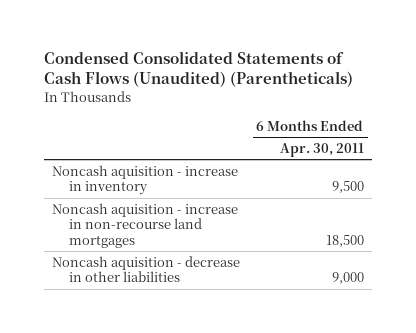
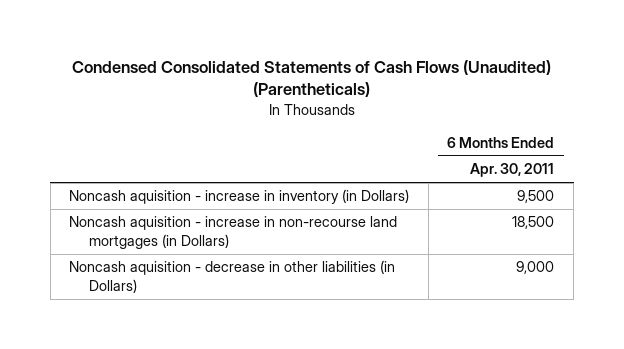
[52,164,239,196] Noncash aquisition - increase in inventory -> [69,189,410,205] Noncash aquisition - increase in inventory (in Dollars)
[52,202,239,248] Noncash aquisition - increase in non-recourse land mortgages -> [69,216,398,249] Noncash aquisition - increase in non-recourse land mortgages (in Dollars)
[52,255,241,283] Noncash aquisition - decrease in other liabilities -> [69,260,396,293] Noncash aquisition - decrease in other liabilities (in Dollars)

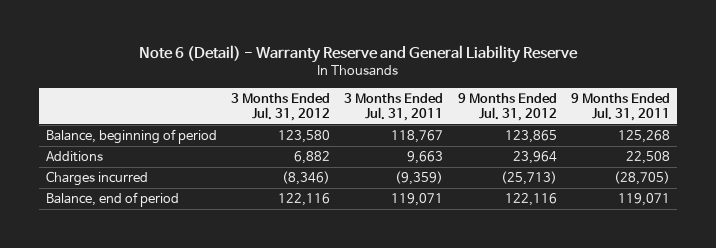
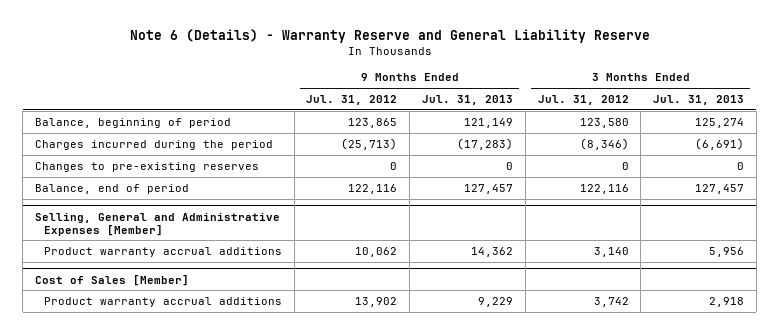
[138,45,578,64] Note 6 (Detail) - Warranty Reserve and General Liability Reserve -> [129,29,650,44] Note 6 (Details) - Warranty Reserve and General Liability Reserve
[344,92,444,121] 3 Months Ended Jul. 31, 2011 -> none
[570,92,670,121] 9 Months Ended Jul. 31, 2011 -> none
none -> [421,95,513,106] Jul. 31, 2013
none -> [653,95,745,106] Jul. 31, 2013
[46,150,104,162] Additions -> none
[46,170,149,186] Charges incurred -> [35,139,274,150] Charges incurred during the period
none -> [35,161,260,172] Changes to pre-existing reserves
none -> [35,212,281,236] Selling, General and Administrative Expenses [Member]
none -> [43,246,282,257] Product warranty accrual additions
none -> [35,274,190,286] Cost of Sales [Member]
none -> [43,296,282,307] Product warranty accrual additions

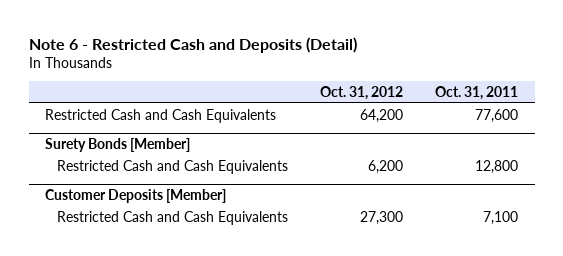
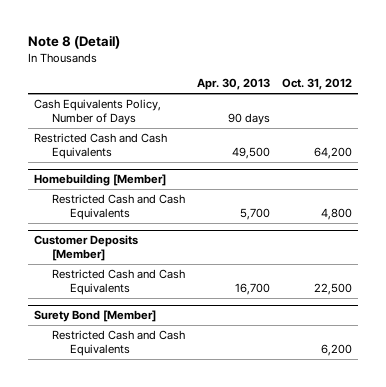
[28,36,357,53] Note 6 - Restricted Cash and Deposits (Detail) -> [28,35,121,50] Note 8 (Detail)
[435,85,519,100] Oct. 31, 2011 -> none
none -> [197,78,271,91] Apr. 30, 2013
none -> [34,99,162,126] Cash Equivalents Policy, Number of Days
[45,137,191,152] Surety Bonds [Member] -> none
none -> [34,174,167,187] Homebuilding [Member]
[367,159,403,174] 6,200 -> [321,208,353,221] 4,800
[359,210,403,225] 27,300 -> [314,283,353,296] 22,500
none -> [34,310,157,323] Surety Bond [Member]
none -> [52,330,186,357] Restricted Cash and Cash Equivalents

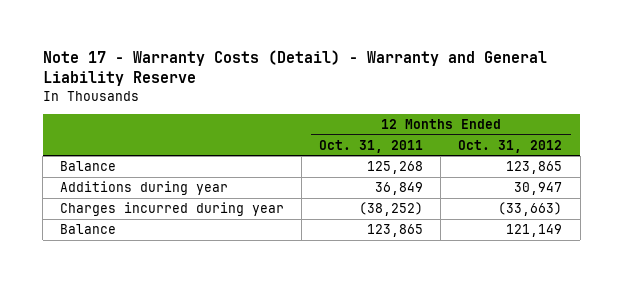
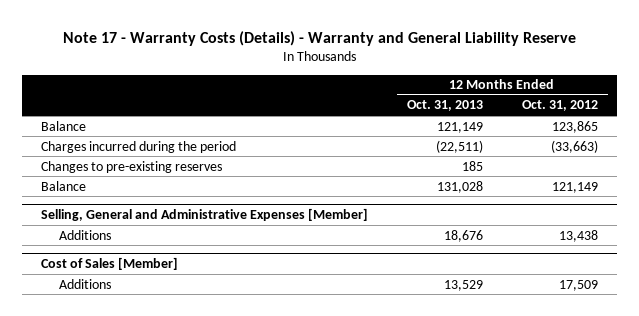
[42,49,547,87] Note 17 - Warranty Costs (Detail) - Warranty and General Liability Reserve -> [62,30,576,46] Note 17 - Warranty Costs (Details) - Warranty and General Liability Reserve
[319,139,424,153] Oct. 31, 2011 -> none
none -> [407,100,484,112] Oct. 31, 2013
[60,181,229,196] Additions during year -> none
[60,202,285,217] Charges incurred during year -> [41,140,237,153] Charges incurred during the period
none -> [41,160,223,173] Changes to pre-existing reserves
none -> [41,207,369,221] Selling, General and Administrative Expenses [Member]
none -> [58,229,111,240] Additions
none -> [41,256,179,270] Cost of Sales [Member]
none -> [58,278,111,289] Additions

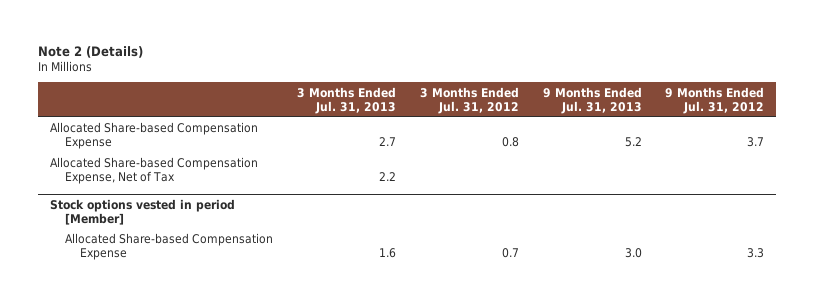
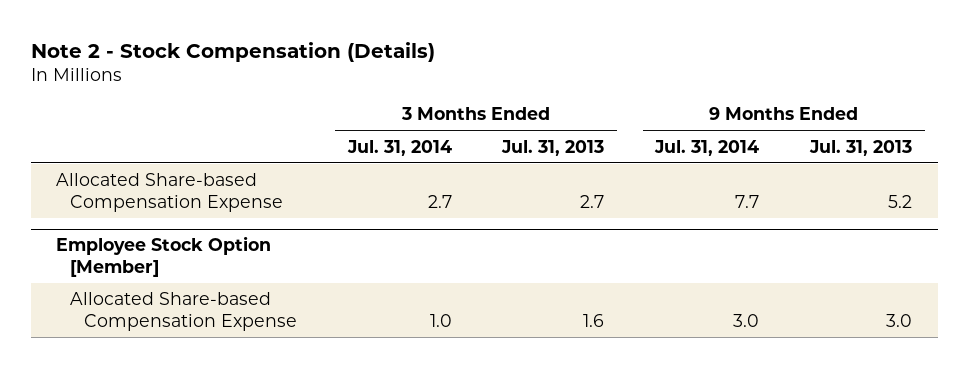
[38,45,144,58] Note 2 (Details) -> [30,41,435,62] Note 2 - Stock Compensation (Details)
[419,86,519,114] 3 Months Ended Jul. 31, 2012 -> none
[665,86,765,114] 9 Months Ended Jul. 31, 2012 -> none
none -> [346,139,452,156] Jul. 31, 2014
none -> [654,139,760,156] Jul. 31, 2014
[50,157,259,185] Allocated Share-based Compensation Expense, Net of Tax -> none
[50,199,236,226] Stock options vested in period [Member] -> none
none -> [56,236,272,278] Employee Stock Option [Member]

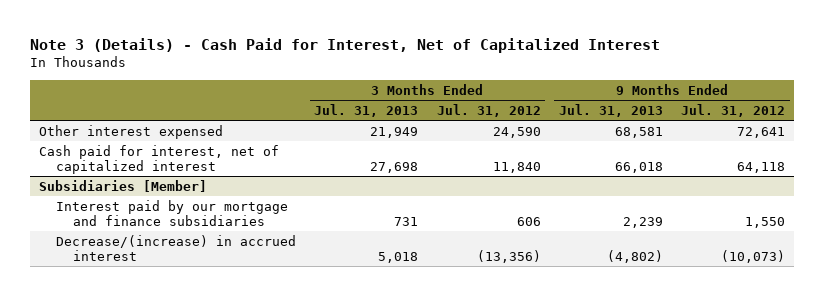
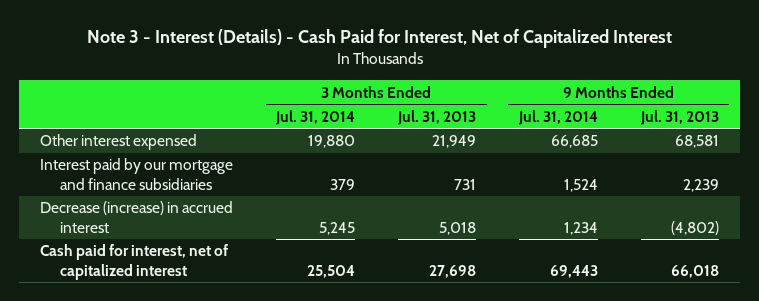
[29,37,660,53] Note 3 (Details) - Cash Paid for Interest, Net of Capitalized Interest -> [86,29,672,49] Note 3 - Interest (Details) - Cash Paid for Interest, Net of Capitalized Interest
[436,103,541,117] Jul. 31, 2012 -> none
[681,103,786,117] Jul. 31, 2012 -> none
none -> [275,109,356,125] Jul. 31, 2014
none -> [517,109,598,125] Jul. 31, 2014
[38,179,207,192] Subsidiaries [Member] -> none
[56,234,297,261] Decrease/(increase) in accrued interest -> [40,201,234,233] Decrease (increase) in accrued interest
[38,144,279,174] Cash paid for interest, net of capitalized interest -> [40,244,229,280] Cash paid for interest, net of capitalized interest

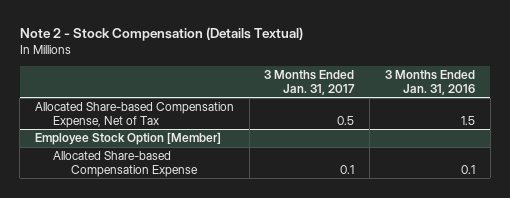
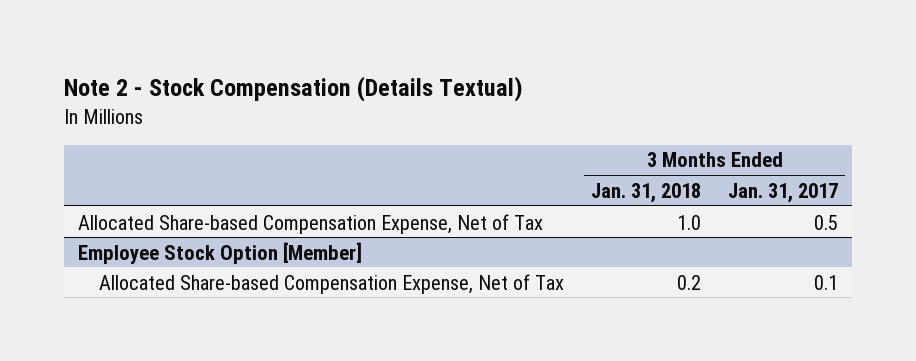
[385,70,476,95] 3 Months Ended Jan. 31, 2016 -> none
none -> [590,182,701,203] Jan. 31, 2018
[52,151,199,177] Allocated Share-based Compensation Expense -> [98,273,564,294] Allocated Share-based Compensation Expense, Net of Tax

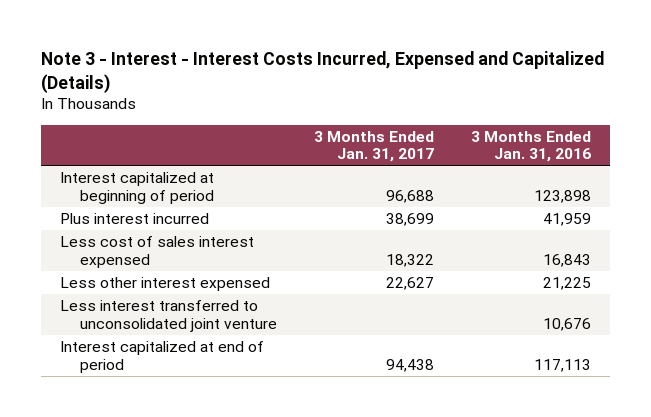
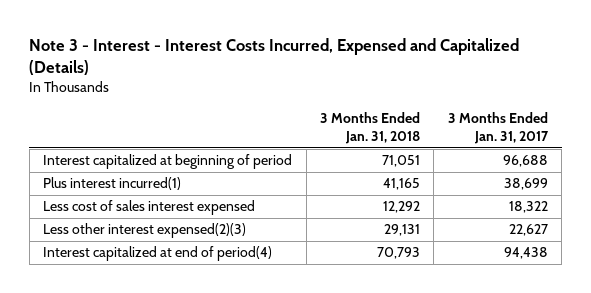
[471,130,592,163] 3 Months Ended Jan. 31, 2016 -> none
none -> [319,111,420,145] 3 Months Ended Jan. 31, 2018
[59,212,209,224] Plus interest incurred -> [43,177,182,191] Plus interest incurred(1)
[59,299,278,332] Less interest transferred to unconsolidated joint venture -> none
[59,276,270,291] Less other interest expensed -> [43,223,247,239] Less other interest expensed(2)(3)
[59,340,264,373] Interest capitalized at end of period -> [43,246,273,262] Interest capitalized at end of period(4)

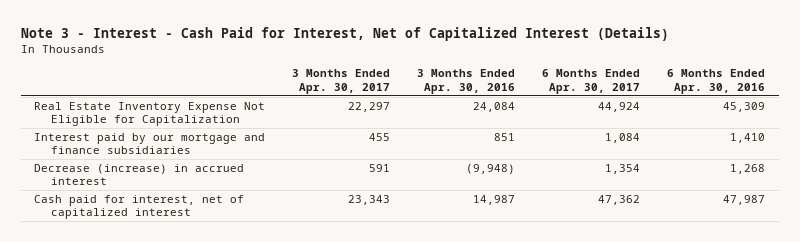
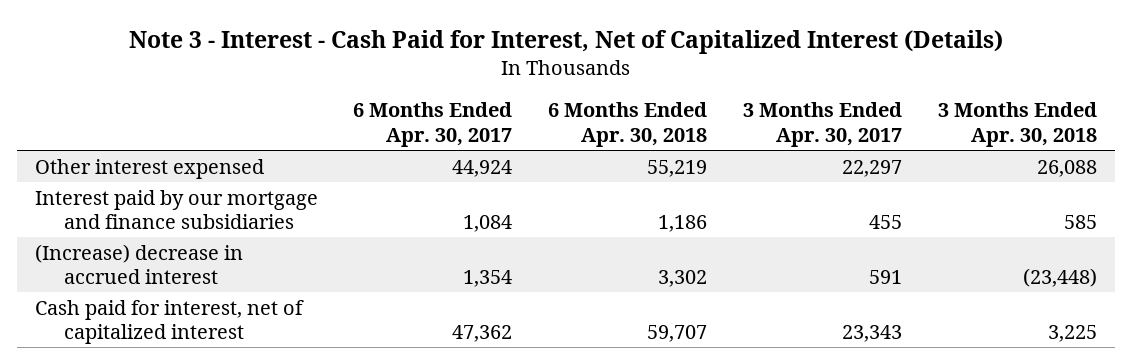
[417,69,516,94] 3 Months Ended Apr. 30, 2016 -> none
[667,69,766,94] 6 Months Ended Apr. 30, 2016 -> none
none -> [548,102,708,148] 6 Months Ended Apr. 30, 2018
none -> [937,102,1097,148] 3 Months Ended Apr. 30, 2018
[34,101,266,127] Real Estate Inventory Expense Not Eligible for Capitalization -> [34,158,264,179] Other interest expensed
[34,163,245,186] Decrease (increase) in accrued interest -> [34,243,243,285] (Increase) decrease in accrued interest

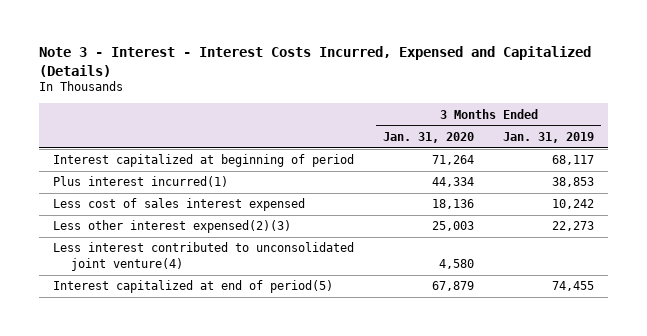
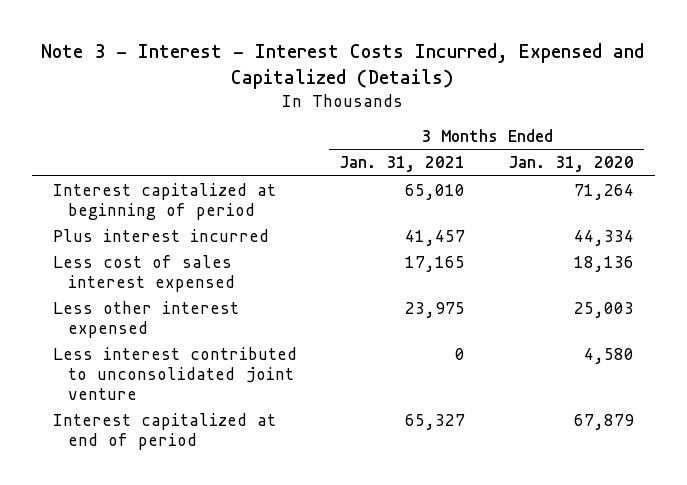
[502,131,594,143] Jan. 31, 2019 -> none
none -> [339,156,466,173] Jan. 31, 2021
[53,176,229,188] Plus interest incurred(1) -> [52,228,269,242] Plus interest incurred
[53,220,292,234] Less other interest expensed(2)(3) -> [52,300,239,339] Less other interest expensed
[53,242,355,271] Less interest contributed to unconsolidated joint venture(4) -> [52,346,297,401] Less interest contributed to unconsolidated joint venture
[53,280,334,294] Interest capitalized at end of period(5) -> [52,412,276,451] Interest capitalized at end of period

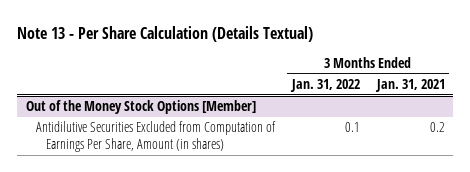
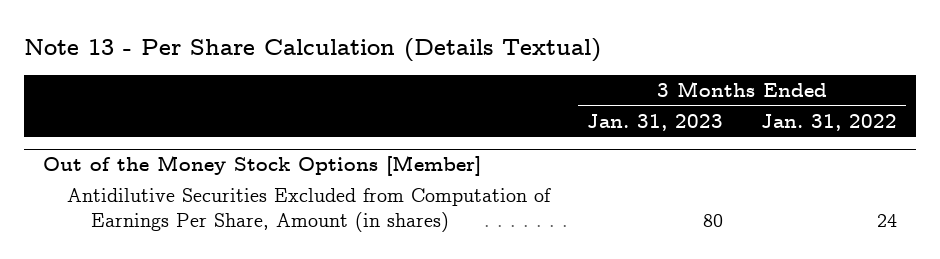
[374,79,445,93] Jan. 31, 2021 -> none
none -> [587,113,724,131] Jan. 31, 2023
[344,122,360,133] 0.1 -> [876,213,897,227] 24

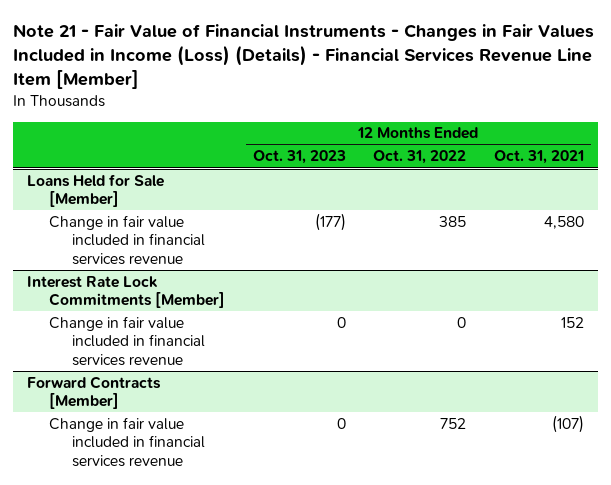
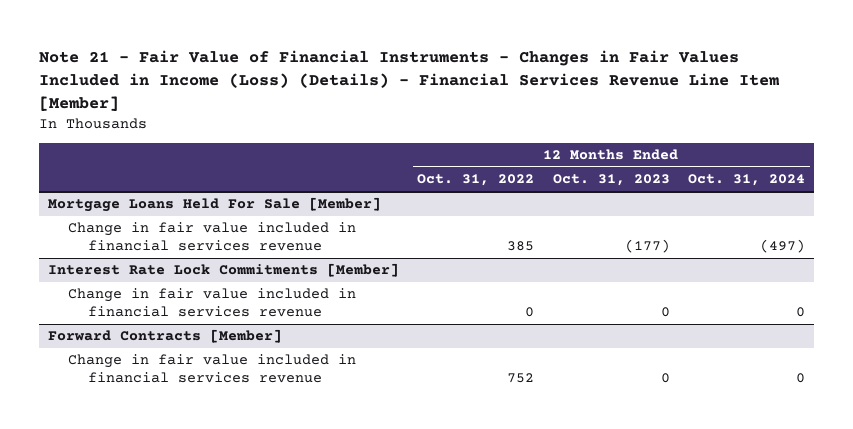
[494,150,585,165] Oct. 31, 2021 -> none
none -> [688,174,806,187] Oct. 31, 2024
[26,173,164,208] Loans Held for Sale [Member] -> [47,197,381,213] Mortgage Loans Held For Sale [Member]

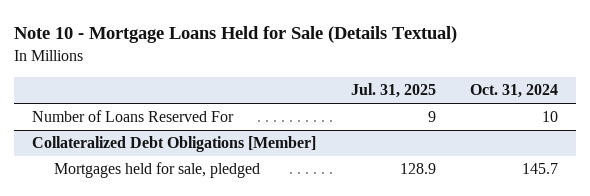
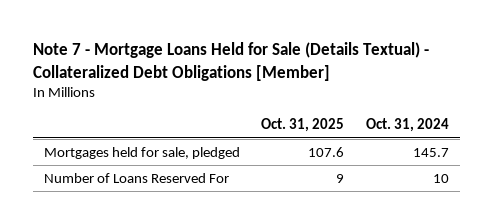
[14,26,458,44] Note 10 - Mortgage Loans Held for Sale (Details Textual) -> [33,42,430,81] Note 7 - Mortgage Loans Held for Sale (Details Textual) - Collateralized Debt Obligations [Member]
[350,83,436,99] Jul. 31, 2025 -> none
none -> [261,118,345,133] Oct. 31, 2025
[31,136,316,153] Collateralized Debt Obligations [Member] -> none
[31,110,234,123] Number of Loans Reserved For -> [43,172,229,183] Number of Loans Reserved For

